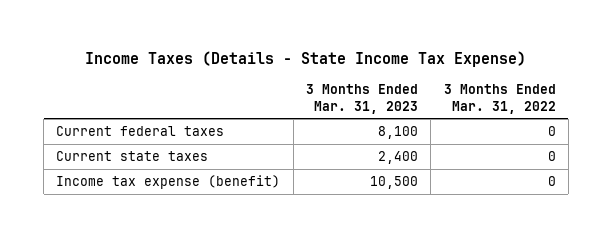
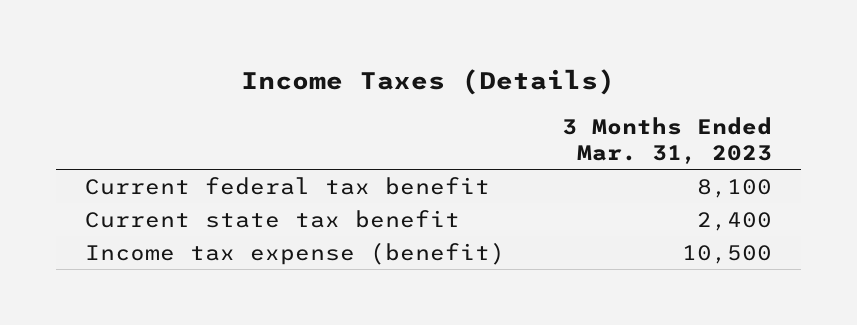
[85,50,527,67] Income Taxes (Details - State Income Tax Expense) -> [241,68,616,95] Income Taxes (Details)
[443,84,556,114] 3 Months Ended Mar. 31, 2022 -> none
[56,151,209,162] Current state taxes -> none
none -> [84,176,490,195] Current federal tax benefit
[56,126,225,137] Current federal taxes -> [84,209,460,228] Current state tax benefit
[378,126,419,140] 8,100 -> [697,211,773,231] 2,400

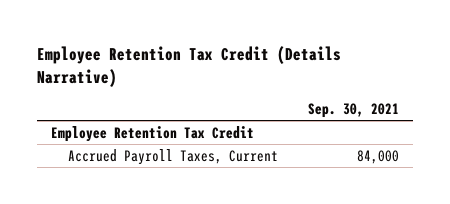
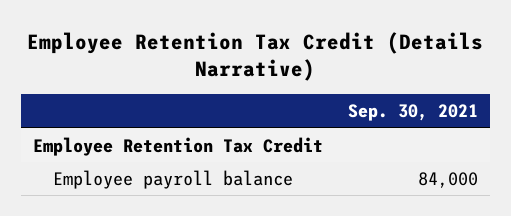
[67,148,278,165] Accrued Payroll Taxes, Current -> [53,169,294,189] Employee payroll balance

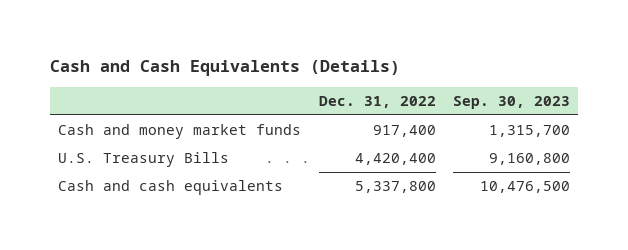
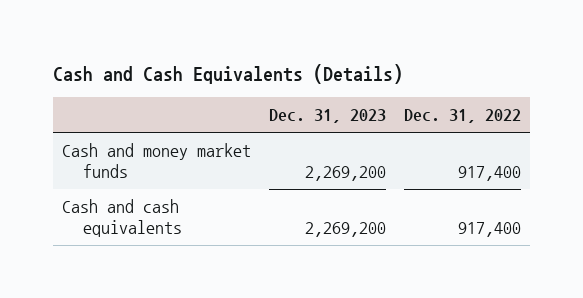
[452,95,570,109] Sep. 30, 2023 -> none
none -> [269,109,387,124] Dec. 31, 2023
[58,152,230,168] U.S. Treasury Bills -> none
[354,181,436,194] 5,337,800 -> [458,222,522,238] 917,400

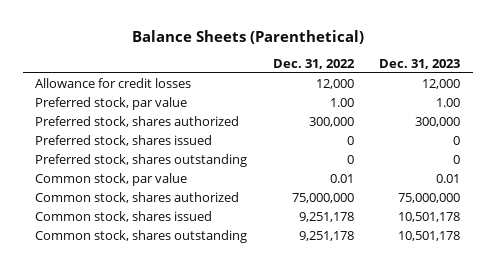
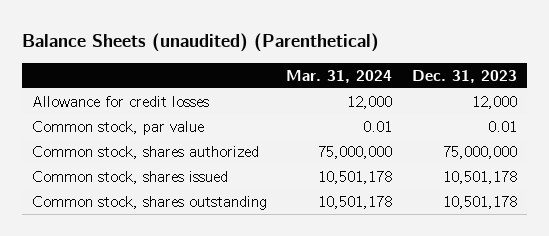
[131,29,364,44] Balance Sheets (Parenthetical) -> [22,32,380,52] Balance Sheets (unaudited) (Parenthetical)
[272,59,355,70] Dec. 31, 2022 -> none
none -> [286,69,393,83] Mar. 31, 2024
[35,96,188,110] Preferred stock, par value -> none
[35,115,240,127] Preferred stock, shares authorized -> none
[35,134,213,146] Preferred stock, shares issued -> none
[35,153,248,167] Preferred stock, shares outstanding -> none

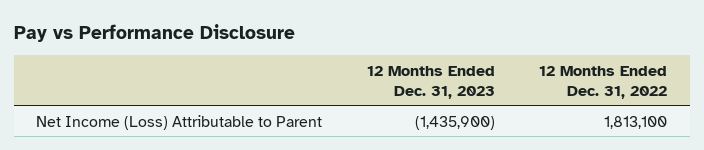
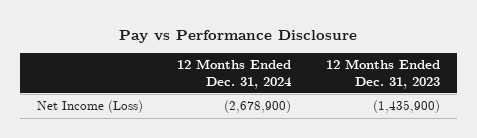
[539,66,668,99] 12 Months Ended Dec. 31, 2022 -> none
none -> [177,59,293,89] 12 Months Ended Dec. 31, 2024
[36,114,323,130] Net Income (Loss) Attributable to Parent -> [36,100,143,114] Net Income (Loss)

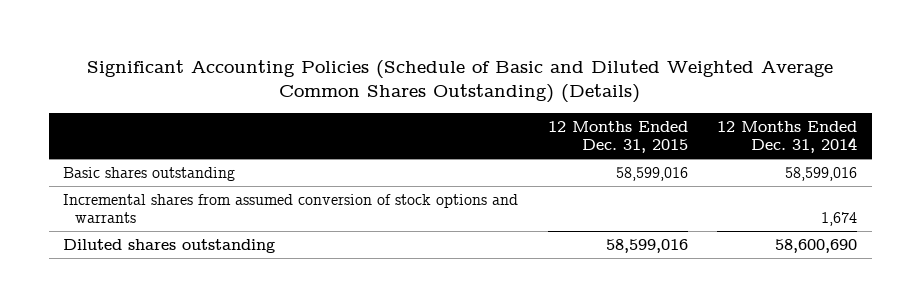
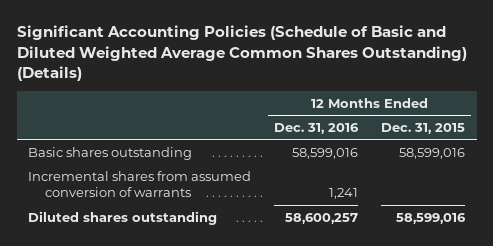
[717,120,858,153] 12 Months Ended Dec. 31, 2014 -> none
none -> [274,123,360,135] Dec. 31, 2016
[63,194,519,224] Incremental shares from assumed conversion of stock options and warrants -> [28,170,252,198] Incremental shares from assumed conversion of warrants

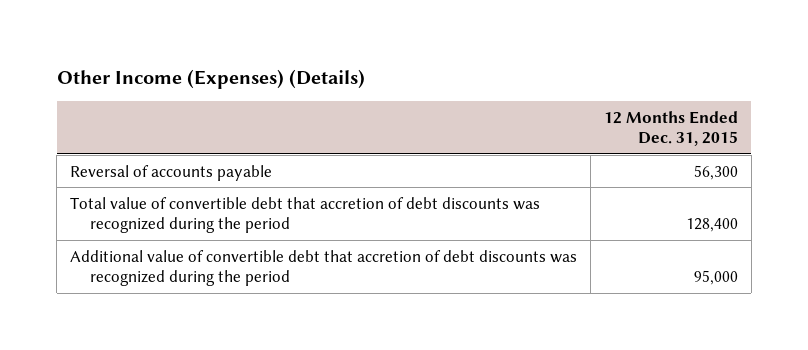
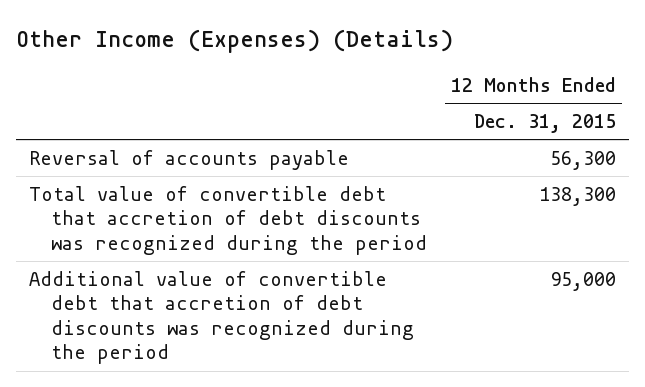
[685,218,738,233] 128,400 -> [539,186,617,206] 138,300

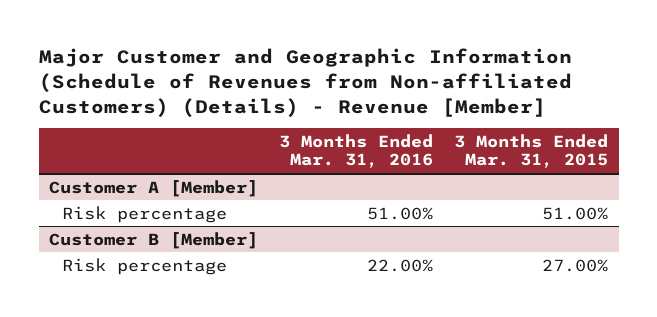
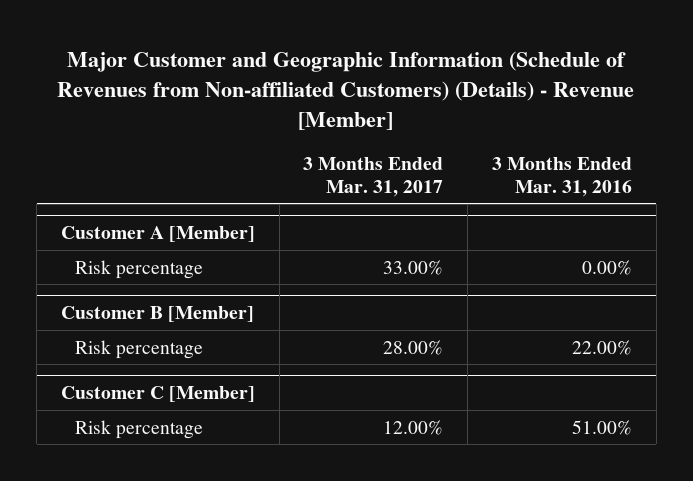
[454,134,609,169] 3 Months Ended Mar. 31, 2015 -> none
none -> [303,156,444,197] 3 Months Ended Mar. 31, 2017
[367,206,434,220] 51.00% -> [581,259,632,275] 0.00%
none -> [61,386,256,403] Customer C [Member]
none -> [75,419,204,439] Risk percentage

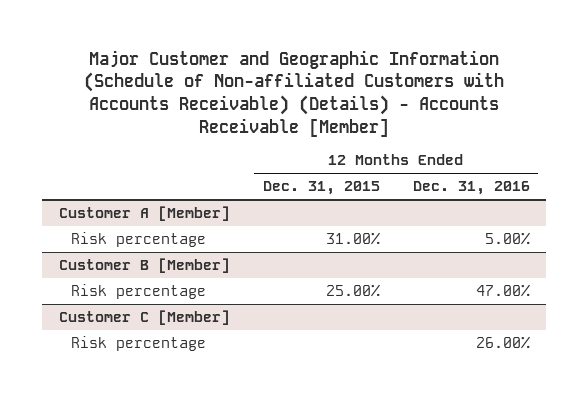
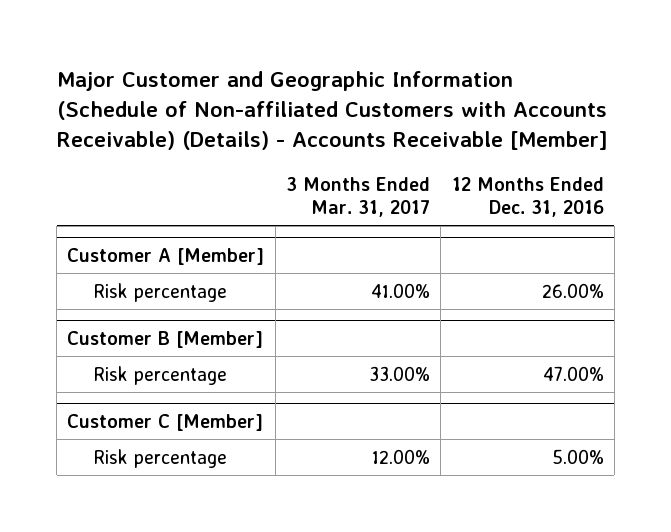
[262,181,380,196] Dec. 31, 2015 -> none
none -> [285,177,430,217] 3 Months Ended Mar. 31, 2017
[484,232,530,246] 5.00% -> [541,282,604,298] 26.00%
[475,336,530,350] 26.00% -> [551,448,604,464] 5.00%

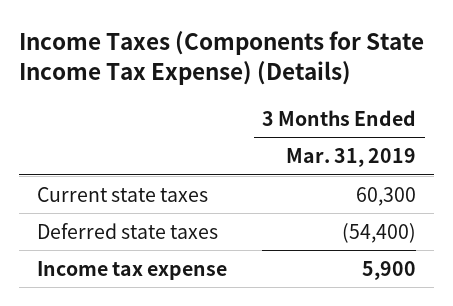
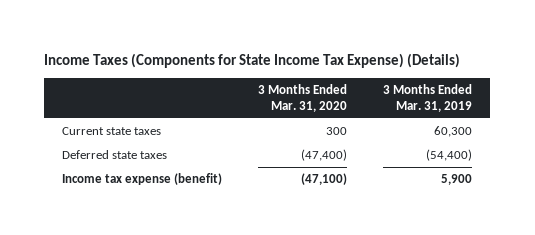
none -> [258,83,348,113] 3 Months Ended Mar. 31, 2020
[36,260,227,280] Income tax expense -> [62,173,223,186] Income tax expense (benefit)

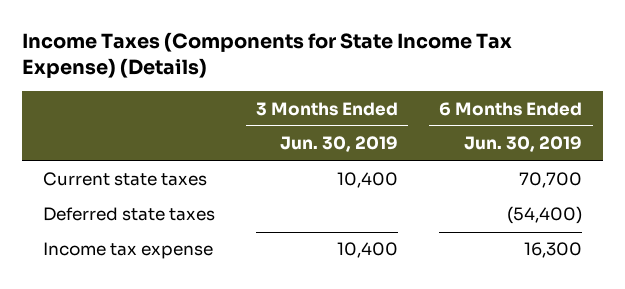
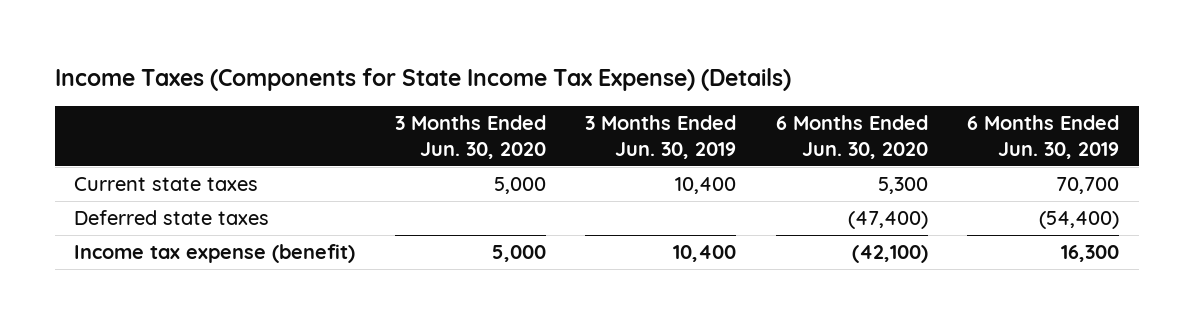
none -> [394,115,546,159] 3 Months Ended Jun. 30, 2020
none -> [775,115,928,159] 6 Months Ended Jun. 30, 2020
[42,242,213,260] Income tax expense -> [74,244,356,264] Income tax expense (benefit)

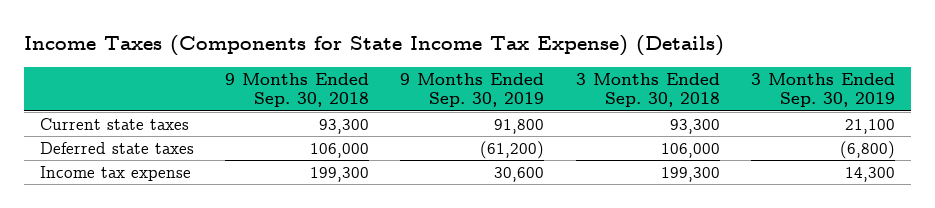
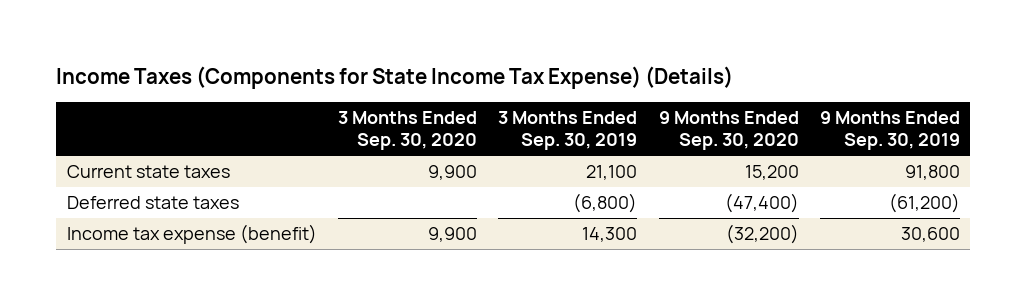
[225,72,370,108] 9 Months Ended Sep. 30, 2018 -> none
[575,72,720,108] 3 Months Ended Sep. 30, 2018 -> none
none -> [338,110,478,151] 3 Months Ended Sep. 30, 2020
none -> [658,110,799,151] 9 Months Ended Sep. 30, 2020
[39,165,191,181] Income tax expense -> [66,224,317,245] Income tax expense (benefit)

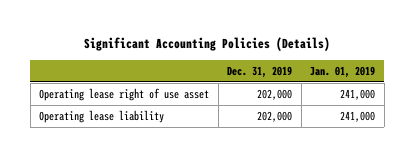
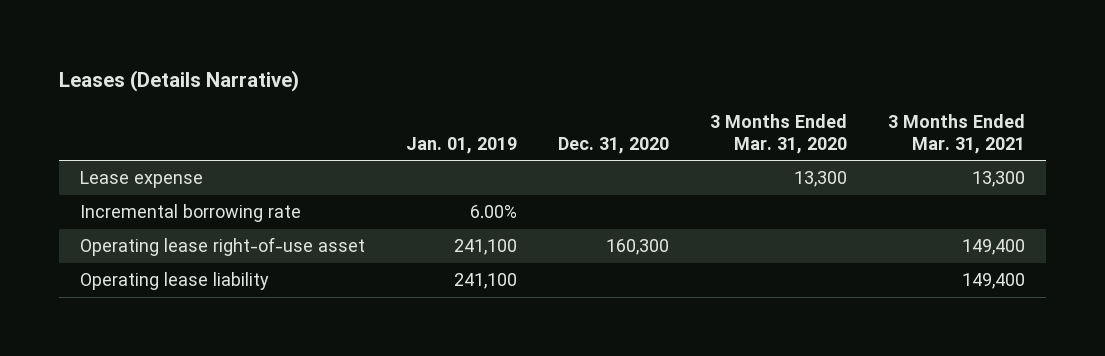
[84,37,331,52] Significant Accounting Policies (Details) -> [59,69,300,92] Leases (Details Narrative)
[227,65,293,78] Dec. 31, 2019 -> none
none -> [557,136,669,154] Dec. 31, 2020
none -> [709,114,847,154] 3 Months Ended Mar. 31, 2020
none -> [888,114,1026,154] 3 Months Ended Mar. 31, 2021
none -> [79,171,203,189] Lease expense
none -> [79,204,301,223] Incremental borrowing rate
[39,88,210,102] Operating lease right of use asset -> [79,237,365,257] Operating lease right-of-use asset
[340,89,376,101] 241,000 -> [453,239,517,256] 241,100
[340,111,376,123] 241,000 -> [453,273,517,290] 241,100

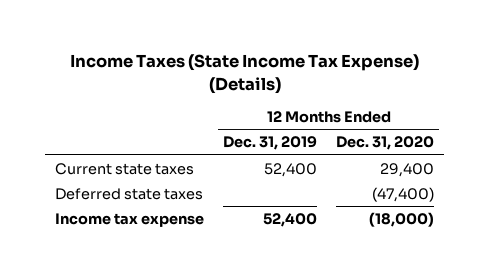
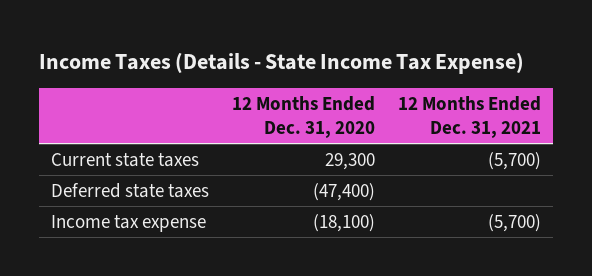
[69,54,419,94] Income Taxes (State Income Tax Expense) (Details) -> [39,52,525,75] Income Taxes (Details - State Income Tax Expense)
[223,136,318,151] Dec. 31, 2019 -> none
none -> [398,95,542,139] 12 Months Ended Dec. 31, 2021
[380,162,435,177] 29,400 -> [325,152,376,170] 29,300
[369,211,435,227] (18,000) -> [313,213,376,232] (18,100)

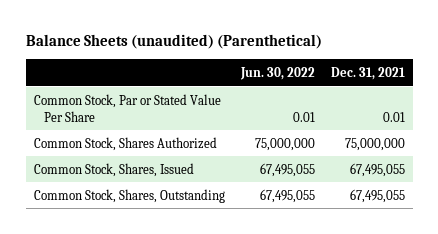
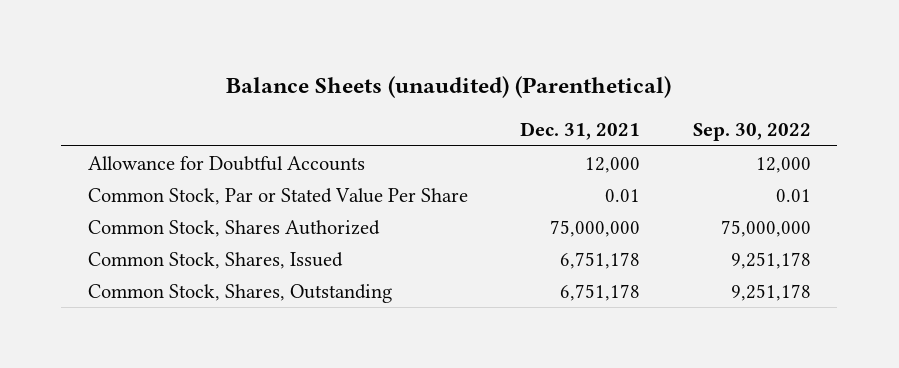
[239,66,315,80] Jun. 30, 2022 -> none
none -> [693,123,812,142] Sep. 30, 2022
none -> [87,155,365,171] Allowance for Doubtful Accounts
[349,162,405,177] 67,495,055 -> [560,251,641,269] 6,751,178
[349,188,405,203] 67,495,055 -> [560,283,641,301] 6,751,178

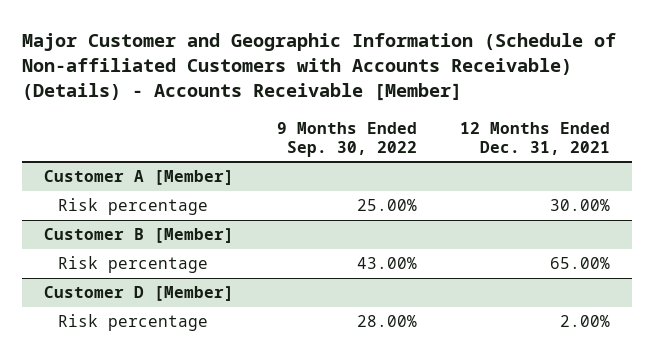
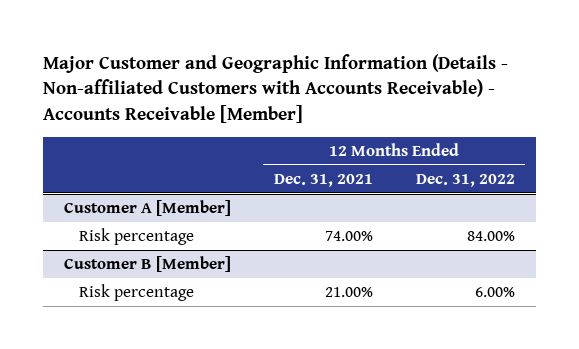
[21,33,616,102] Major Customer and Geographic Information (Schedule of Non-affiliated Customers with Accounts Receivable) (Details) - Accounts Receivable [Member] -> [43,53,509,124] Major Customer and Geographic Information (Details - Non-affiliated Customers with Accounts Receivable) - Accounts Receivable [Member]
[277,121,418,157] 9 Months Ended Sep. 30, 2022 -> none
none -> [415,173,515,187] Dec. 31, 2022
[550,199,611,212] 30.00% -> [325,231,374,242] 74.00%
[43,286,234,302] Customer D [Member] -> none
[57,314,208,332] Risk percentage -> none
[550,257,611,270] 65.00% -> [325,287,374,298] 21.00%

